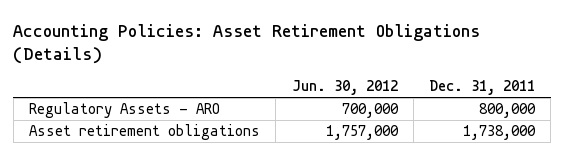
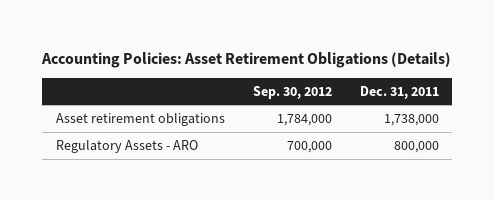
[291,80,398,96] Jun. 30, 2012 -> none
none -> [252,85,332,99] Sep. 30, 2012
[29,102,221,119] Regulatory Assets - ARO -> [55,140,198,154] Regulatory Assets - ARO

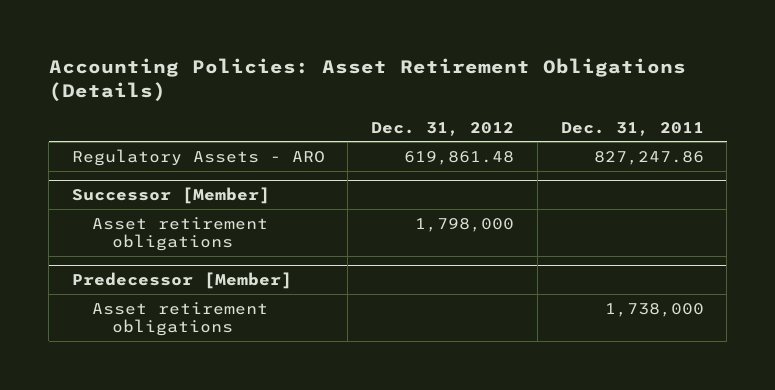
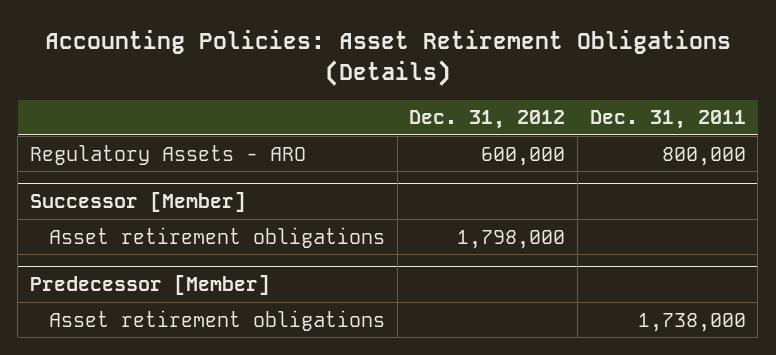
[404,150,515,165] 619,861.48 -> [481,146,566,166] 600,000
[593,150,704,165] 827,247.86 -> [661,146,746,166] 800,000

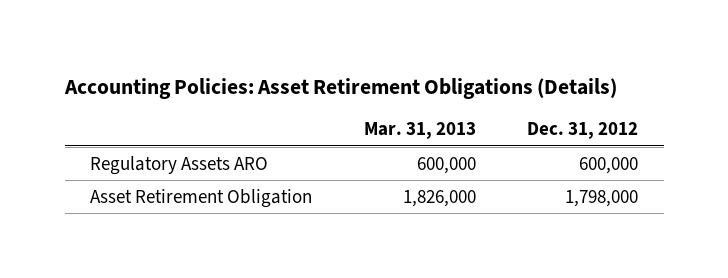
[589,110,746,130] Dec. 31, 2011 -> none
none -> [363,122,476,140] Mar. 31, 2013
[29,192,246,213] Successor [Member] -> none
[29,275,270,296] Predecessor [Member] -> none
[48,309,385,331] Asset retirement obligations -> none
[29,144,306,165] Regulatory Assets - ARO -> [90,155,269,175] Regulatory Assets ARO
[48,226,385,248] Asset retirement obligations -> [90,188,313,208] Asset Retirement Obligation

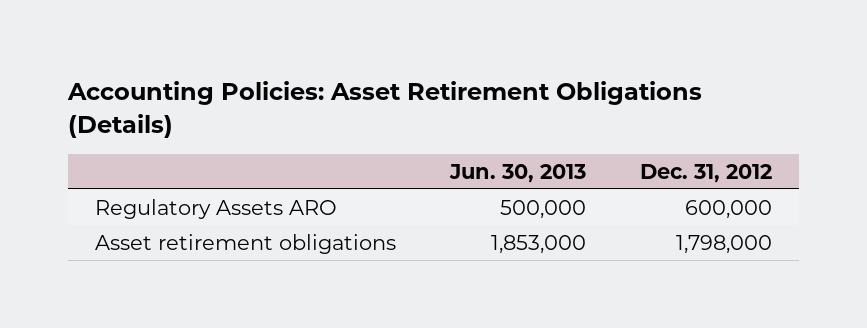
[363,122,476,140] Mar. 31, 2013 -> none
none -> [449,163,587,183] Jun. 30, 2013
[90,188,313,208] Asset Retirement Obligation -> [94,233,396,254] Asset retirement obligations

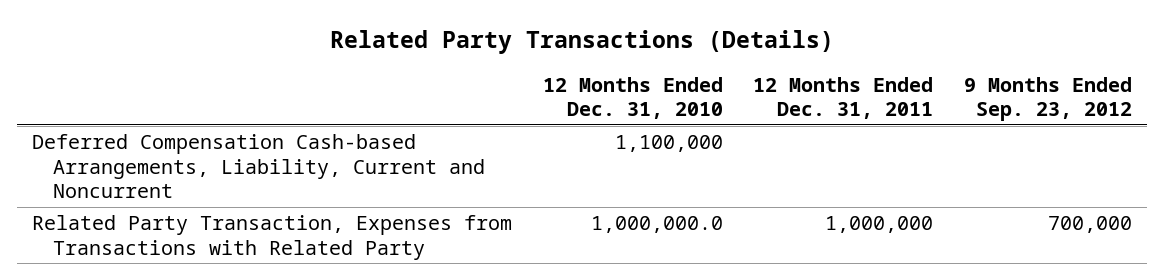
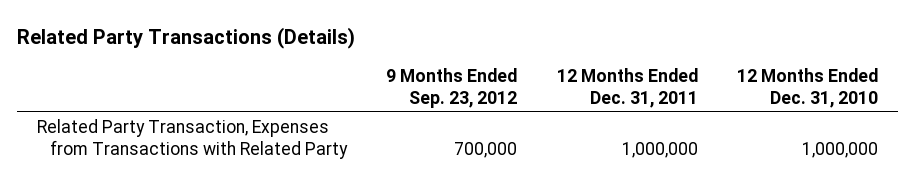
[32,134,485,198] Deferred Compensation Cash-based Arrangements, Liability, Current and Noncurrent -> none
[590,216,723,234] 1,000,000.0 -> [802,142,879,159] 1,000,000

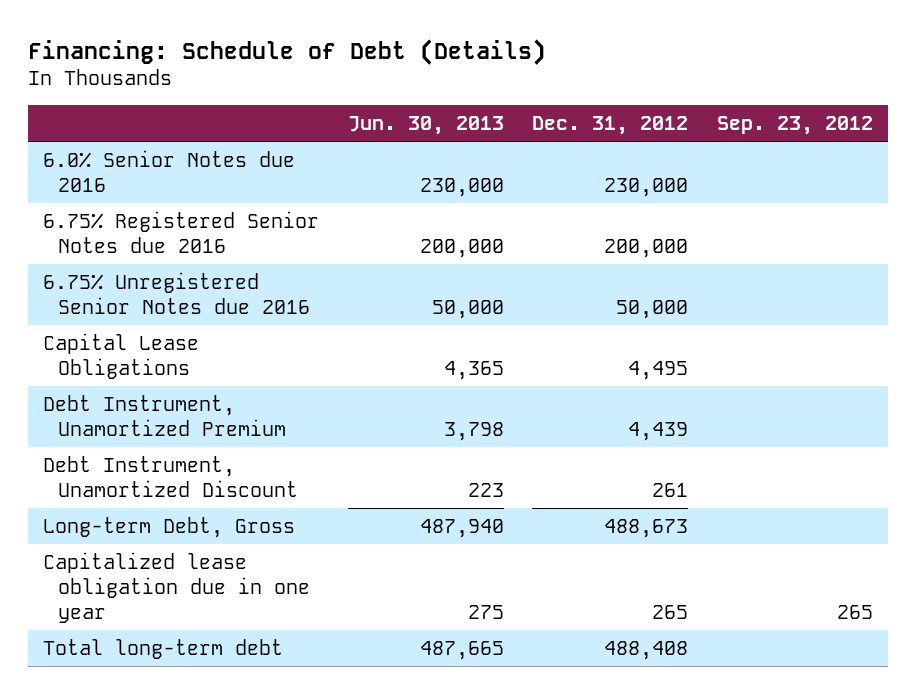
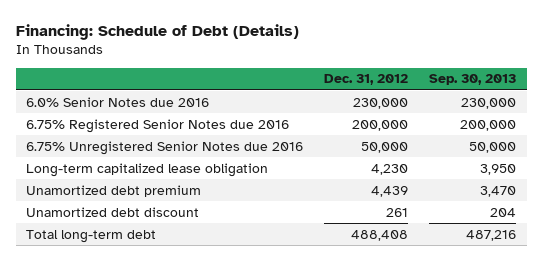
[347,116,504,136] Jun. 30, 2013 -> none
[717,116,874,136] Sep. 23, 2012 -> none
none -> [429,74,517,86] Sep. 30, 2013
[42,517,295,539] Long-term Debt, Gross -> none
[42,552,310,624] Capitalized lease obligation due in one year -> none
[42,333,199,380] Capital Lease Obligations -> [26,162,269,177] Long-term capitalized lease obligation
[628,361,689,381] 4,495 -> [371,163,409,175] 4,230
[42,395,286,437] Debt Instrument, Unamortized Premium -> [26,184,202,197] Unamortized debt premium
[42,456,298,498] Debt Instrument, Unamortized Discount -> [26,206,200,217] Unamortized debt discount

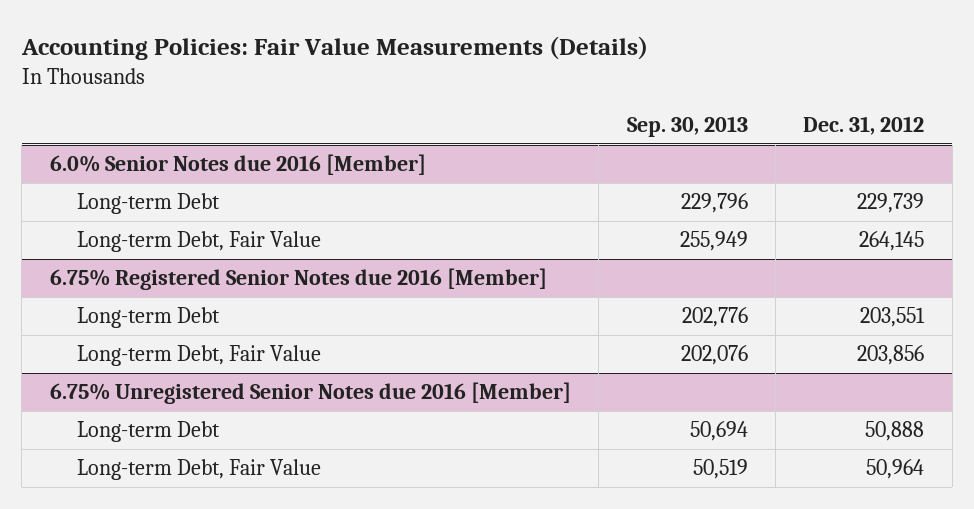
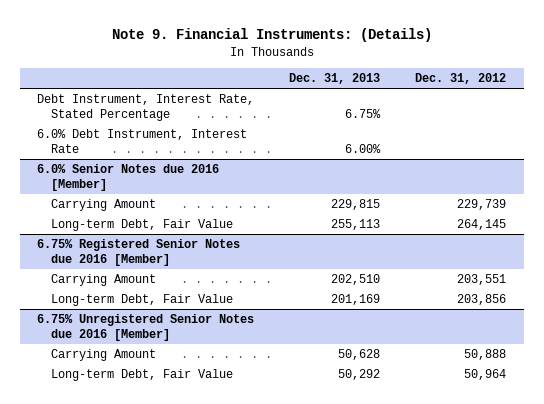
[20,36,648,61] Accounting Policies: Fair Value Measurements (Details) -> [111,27,432,42] Note 9. Financial Instruments: (Details)
[626,116,748,138] Sep. 30, 2013 -> none
none -> [289,72,381,84] Dec. 31, 2013
none -> [37,94,255,121] Debt Instrument, Interest Rate, Stated Percentage
none -> [37,129,248,153] 6.0% Debt Instrument, Interest Rate
[77,193,221,215] Long-term Debt -> [51,199,157,212] Carrying Amount
[77,307,221,329] Long-term Debt -> [51,274,157,287] Carrying Amount
[77,421,221,443] Long-term Debt -> [51,349,157,362] Carrying Amount

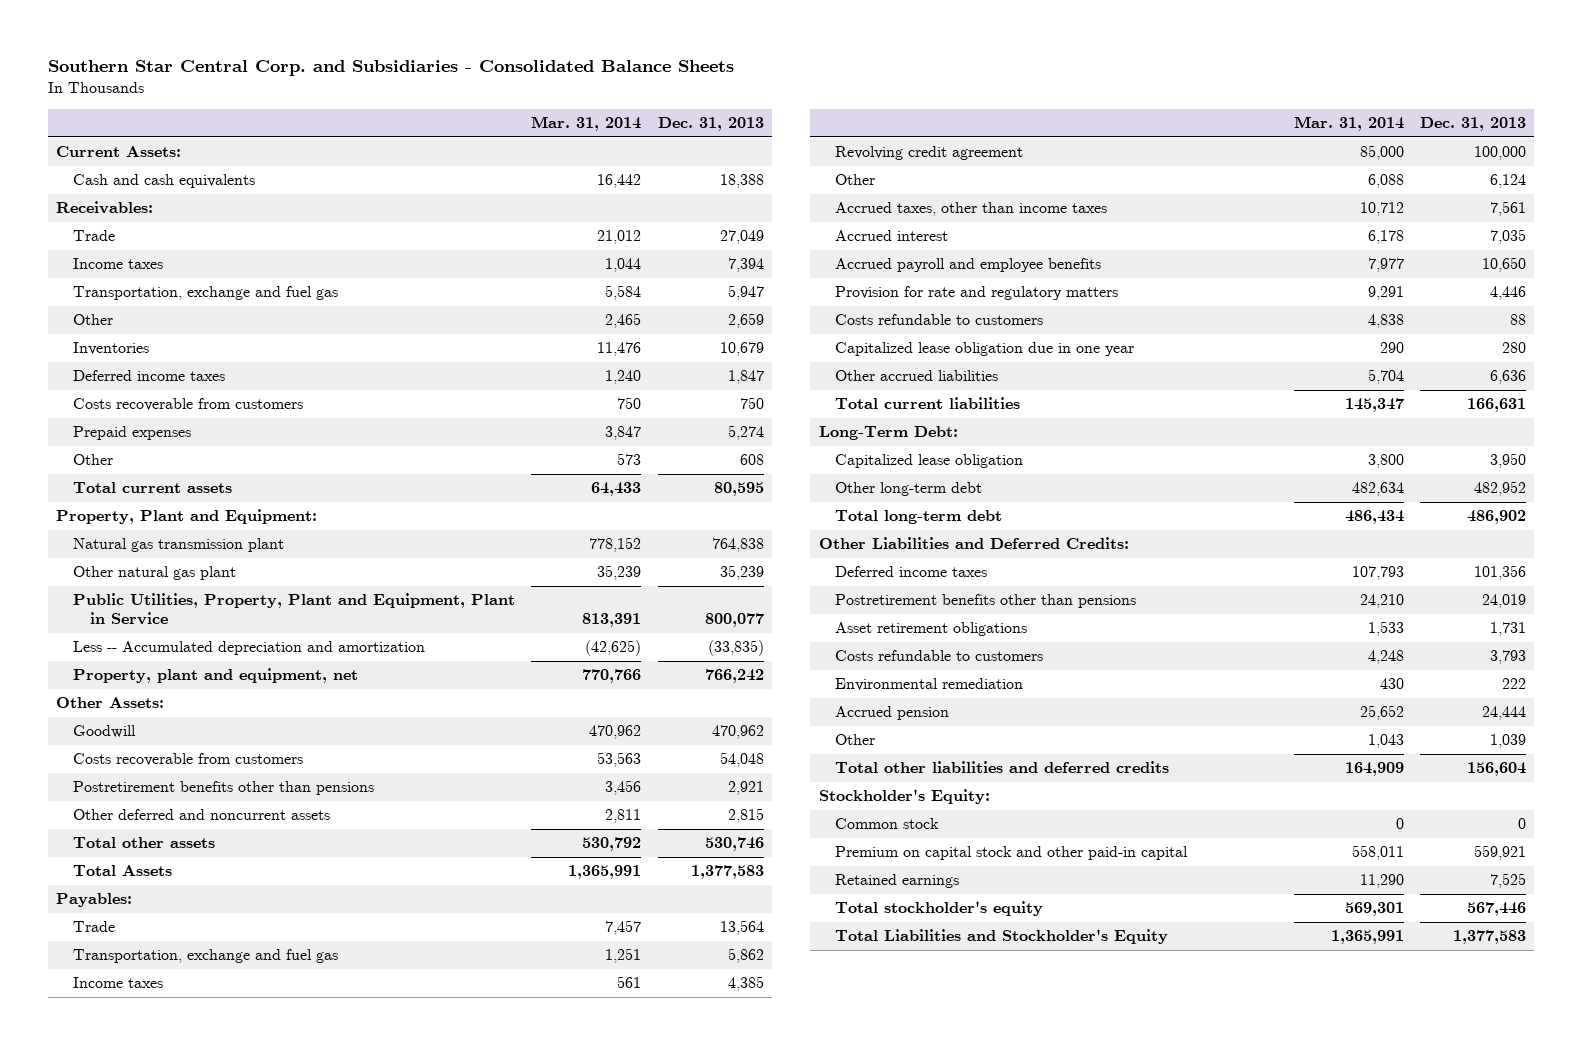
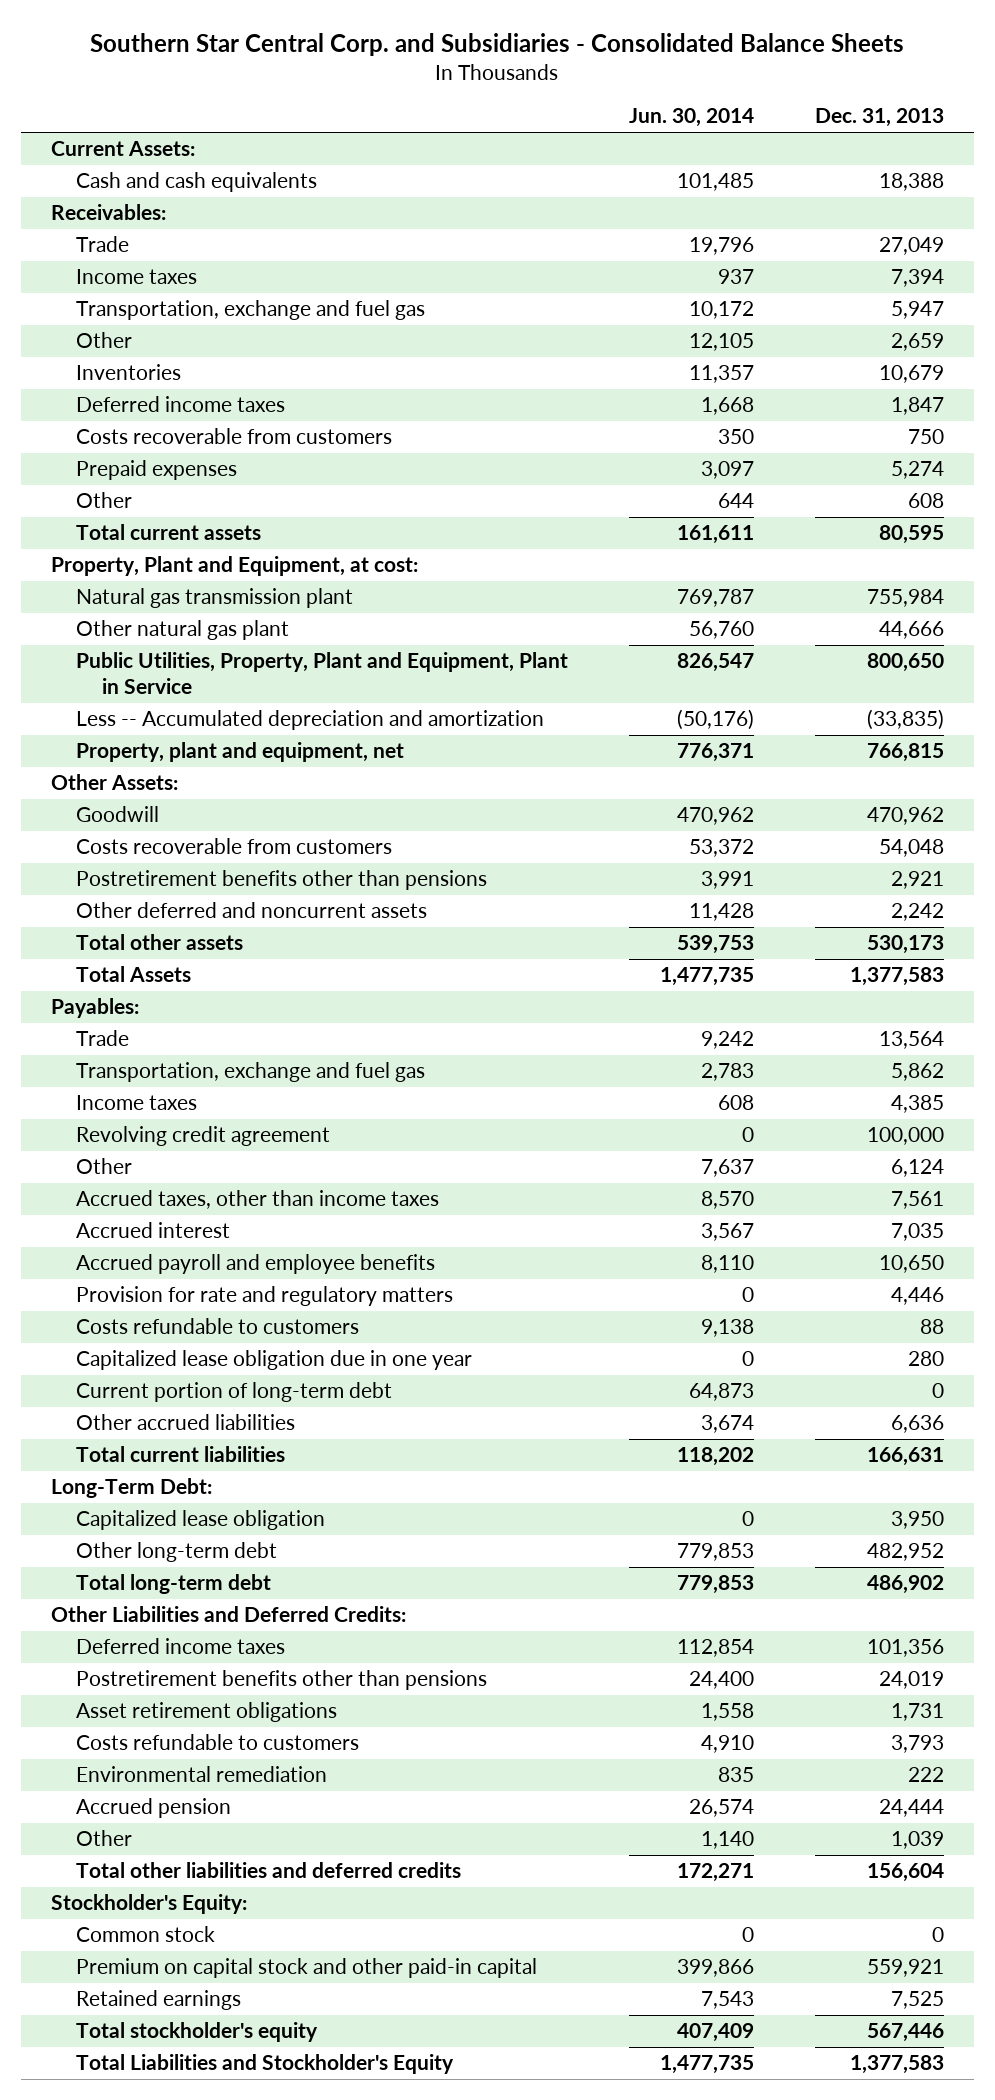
[531,115,642,131] Mar. 31, 2014 -> none
none -> [628,108,754,128] Jun. 30, 2014
[56,509,318,525] Property, Plant and Equipment: -> [50,556,418,577] Property, Plant and Equipment, at cost:
[711,538,764,553] 764,838 -> [866,589,944,608] 755,984
[719,565,764,581] 35,239 -> [878,621,944,640] 44,666
[704,612,764,627] 800,077 -> [866,653,944,673] 800,650
[704,669,764,684] 766,242 -> [866,743,944,763] 766,815
[727,808,764,824] 2,815 -> [890,903,944,922] 2,242
[704,837,764,852] 530,746 -> [866,935,944,955] 530,173
none -> [76,1382,393,1403] Current portion of long-term debt

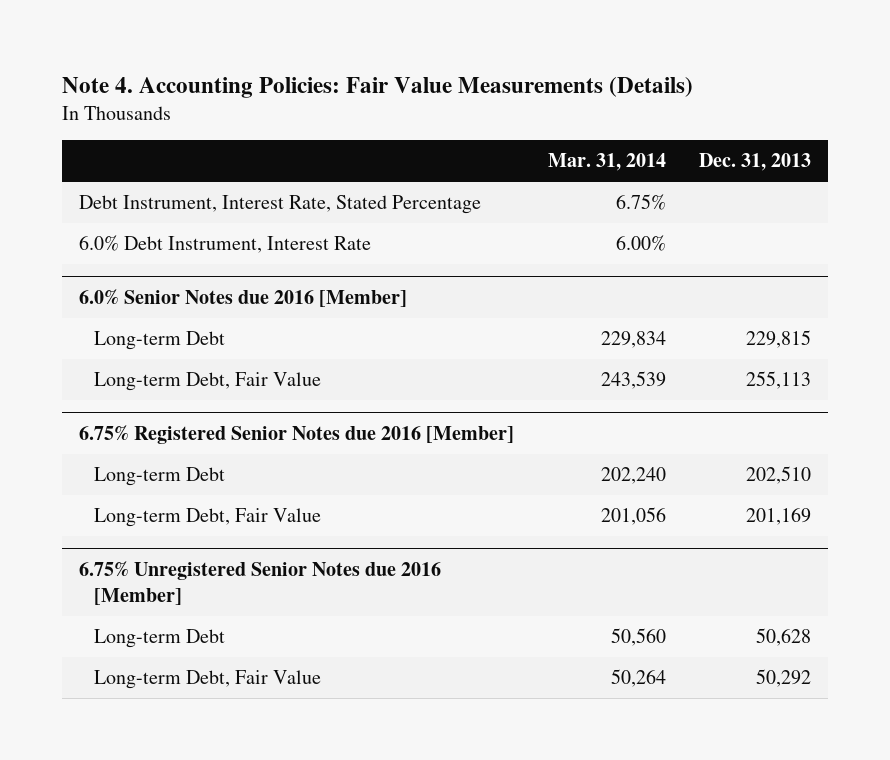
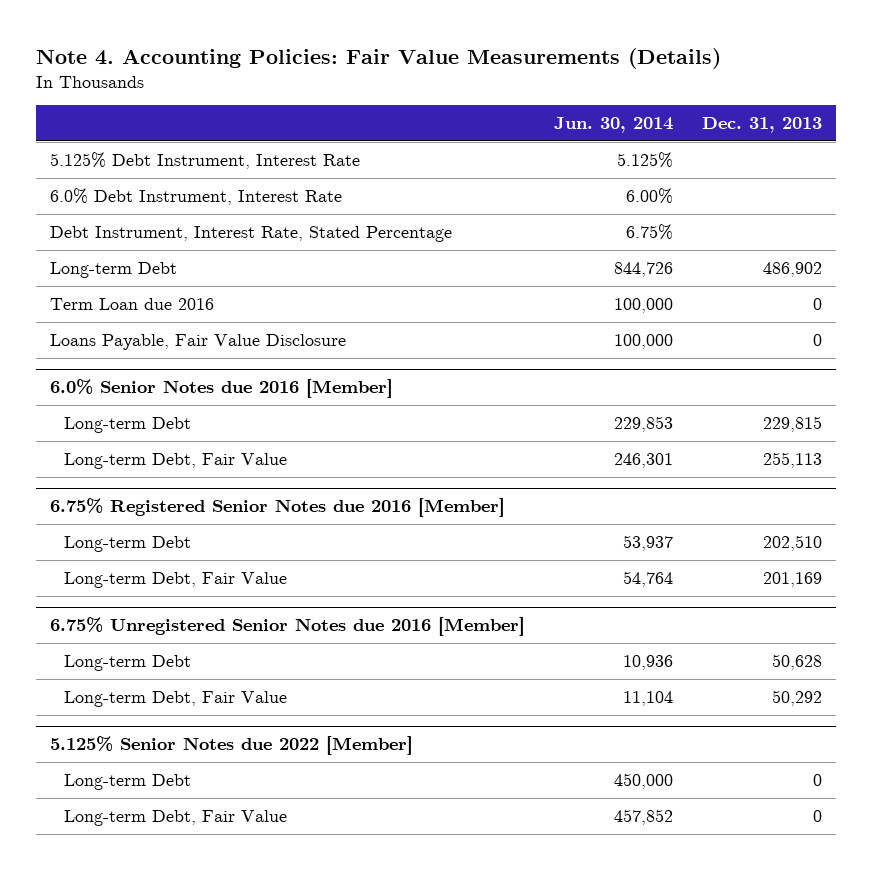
[547,153,666,172] Mar. 31, 2014 -> none
none -> [554,117,674,134] Jun. 30, 2014
none -> [50,151,361,169] 5.125% Debt Instrument, Interest Rate
[79,195,482,215] Debt Instrument, Interest Rate, Stated Percentage -> [50,225,453,242] Debt Instrument, Interest Rate, Stated Percentage
none -> [50,261,178,278] Long-term Debt
none -> [50,297,215,310] Term Loan due 2016
none -> [50,333,347,350] Loans Payable, Fair Value Disclosure
none -> [50,736,414,756] 5.125% Senior Notes due 2022 [Member]
none -> [63,773,191,790] Long-term Debt
none -> [63,809,287,826] Long-term Debt, Fair Value

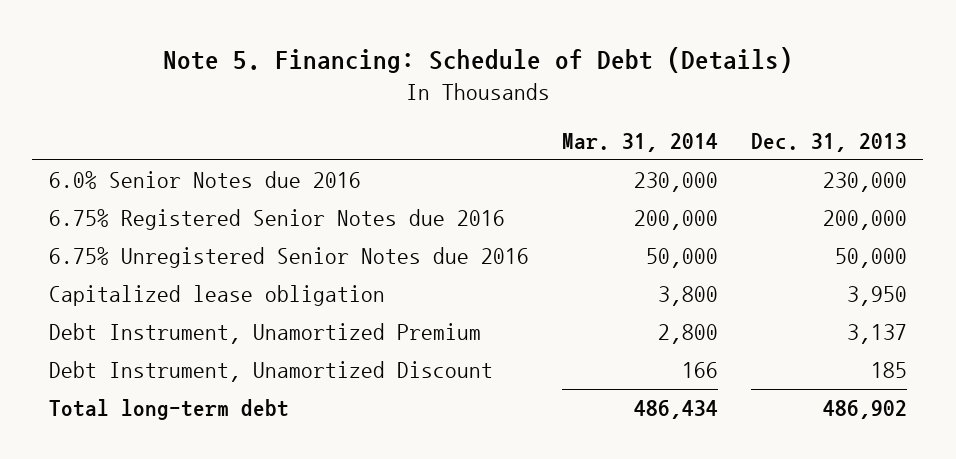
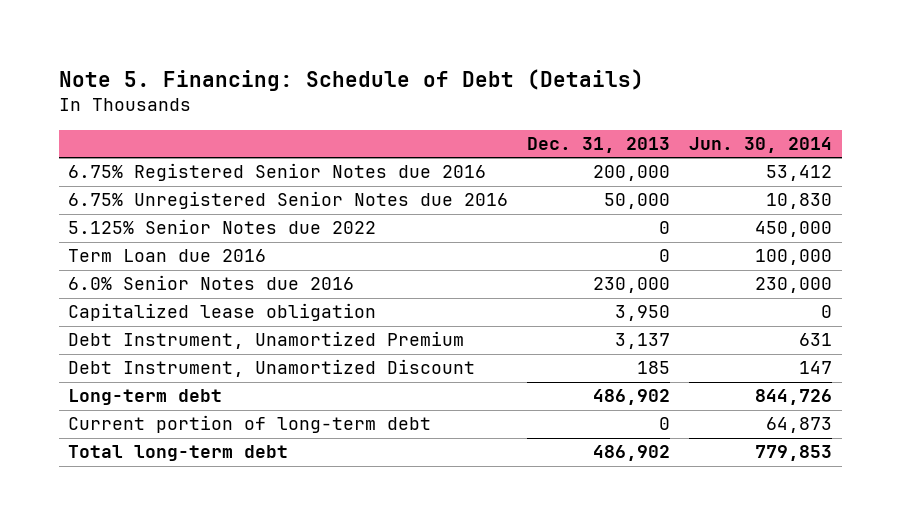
[561,133,718,153] Mar. 31, 2014 -> none
none -> [689,137,833,154] Jun. 30, 2014
none -> [68,219,377,235] 5.125% Senior Notes due 2022
none -> [68,249,267,263] Term Loan due 2016
[48,171,361,190] 6.0% Senior Notes due 2016 -> [68,275,355,291] 6.0% Senior Notes due 2016
none -> [68,389,223,406] Long-term debt
none -> [68,415,432,434] Current portion of long-term debt

